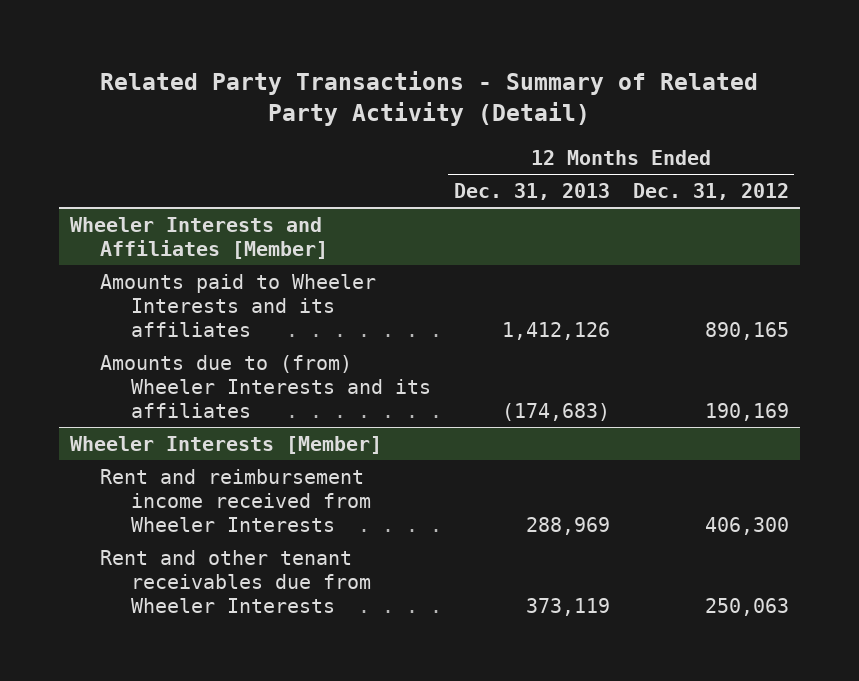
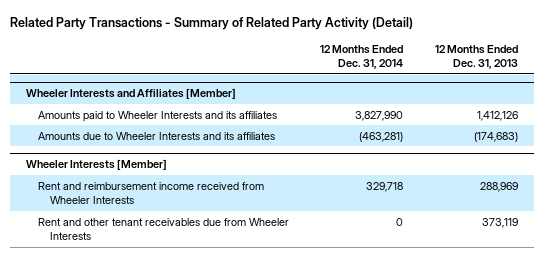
[632,183,789,201] Dec. 31, 2012 -> none
none -> [320,44,404,70] 12 Months Ended Dec. 31, 2014
[100,354,431,418] Amounts due to (from) Wheeler Interests and its affiliates -> [37,131,275,140] Amounts due to Wheeler Interests and its affiliates

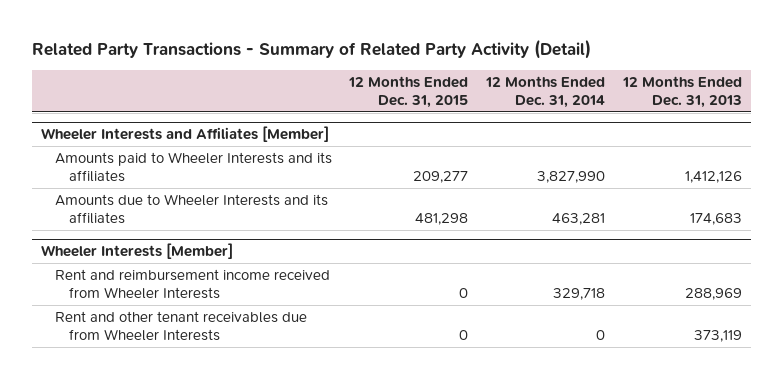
none -> [348,75,469,109] 12 Months Ended Dec. 31, 2015
[359,131,404,142] (463,281) -> [552,213,606,226] 463,281
[474,131,519,142] (174,683) -> [689,213,742,226] 174,683

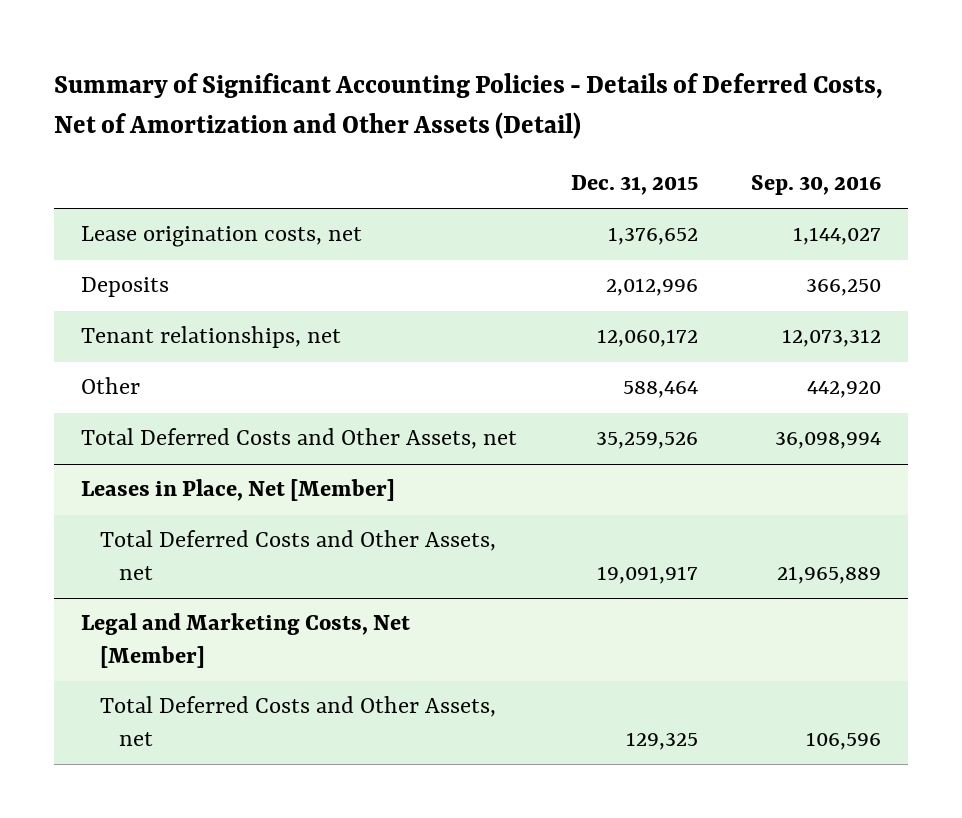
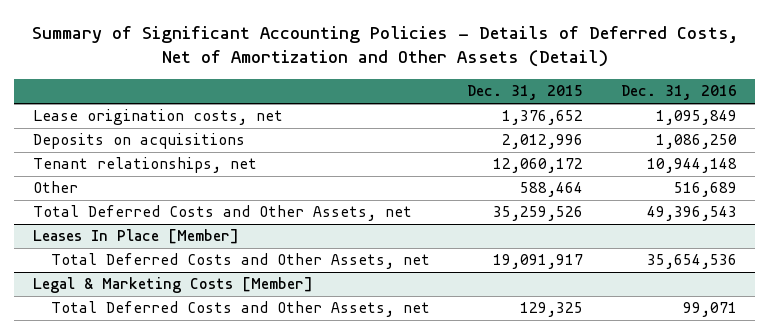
[751,175,882,196] Sep. 30, 2016 -> none
none -> [620,85,737,101] Dec. 31, 2016
[80,277,169,298] Deposits -> [33,133,246,150] Deposits on acquisitions
[80,479,395,502] Leases in Place, Net [Member] -> [33,229,240,245] Leases In Place [Member]
[80,613,410,668] Legal and Marketing Costs, Net [Member] -> [33,277,314,294] Legal & Marketing Costs [Member]

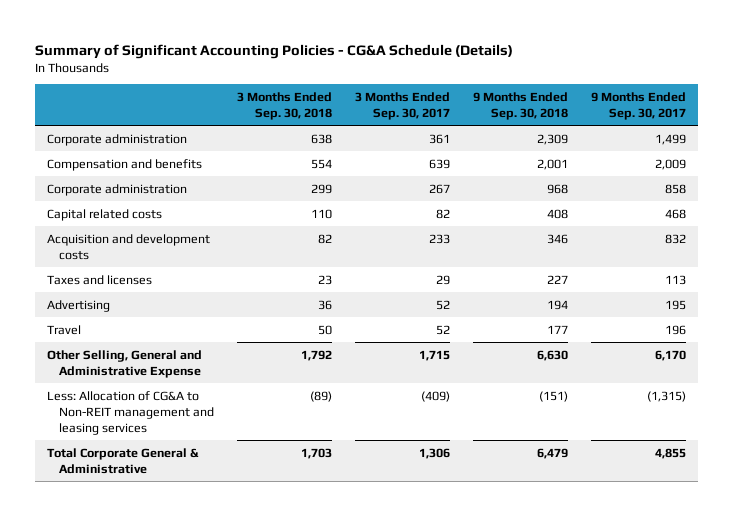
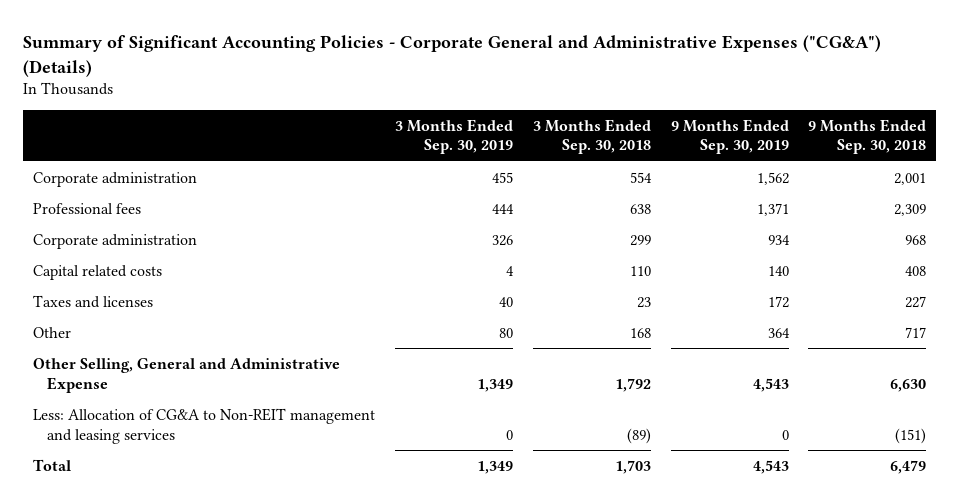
[35,43,514,59] Summary of Significant Accounting Policies - CG&A Schedule (Details) -> [23,34,882,77] Summary of Significant Accounting Policies - Corporate General and Administrative Expenses ("CG&A") (Details)
[355,91,451,120] 3 Months Ended Sep. 30, 2017 -> none
[591,91,687,120] 9 Months Ended Sep. 30, 2017 -> none
none -> [395,118,514,155] 3 Months Ended Sep. 30, 2019
none -> [670,118,789,155] 9 Months Ended Sep. 30, 2019
[47,158,203,171] Compensation and benefits -> none
[311,133,333,144] 638 -> [629,171,652,183] 554
[537,133,569,145] 2,309 -> [894,172,927,185] 2,001
none -> [33,202,142,214] Professional fees
[47,233,211,260] Acquisition and development costs -> none
[47,299,111,312] Advertising -> none
[47,324,82,335] Travel -> none
none -> [33,326,72,338] Other
[47,447,200,474] Total Corporate General & Administrative -> [33,458,72,471] Total

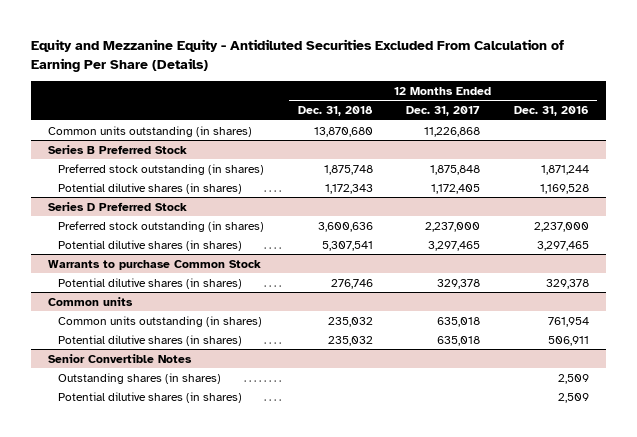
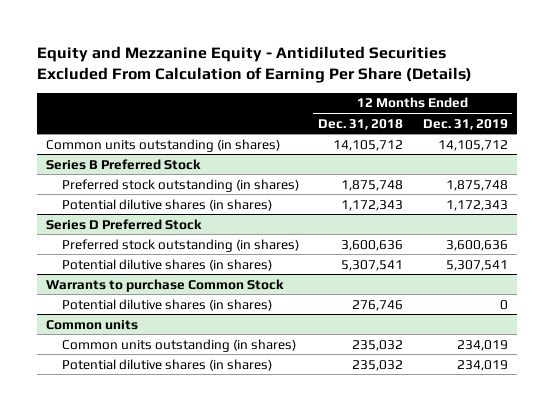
[406,106,481,117] Dec. 31, 2017 -> none
[514,106,590,117] Dec. 31, 2016 -> none
none -> [422,118,508,130] Dec. 31, 2019
[313,126,373,137] 13,870,680 -> [333,139,404,151] 14,105,712
[47,353,192,363] Senior Convertible Notes -> none
[58,372,222,384] Outstanding shares (in shares) -> none
[58,391,243,403] Potential dilutive shares (in shares) -> none

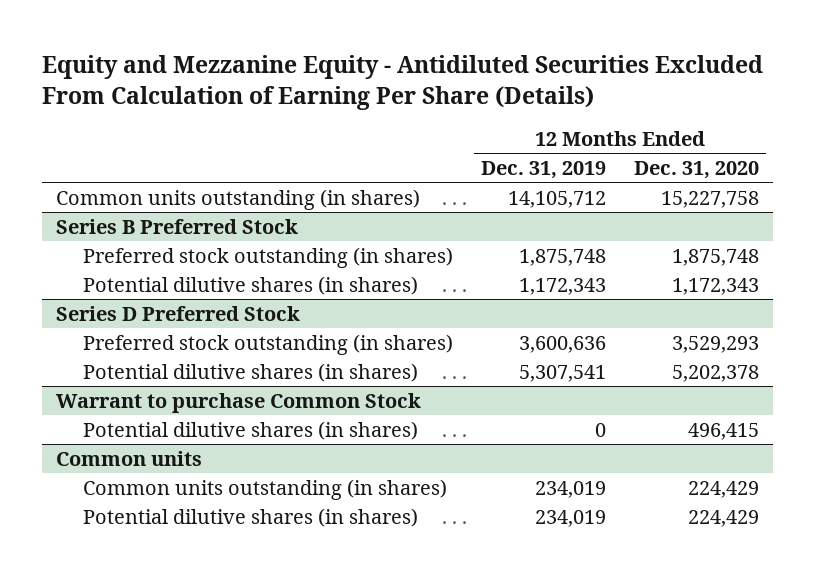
[318,118,404,130] Dec. 31, 2018 -> none
none -> [633,160,759,179] Dec. 31, 2020
[46,278,285,292] Warrants to purchase Common Stock -> [55,392,421,413] Warrant to purchase Common Stock

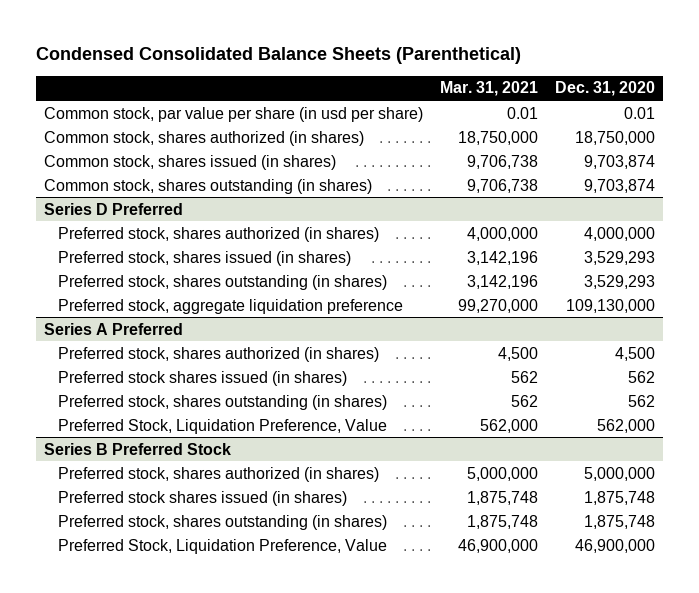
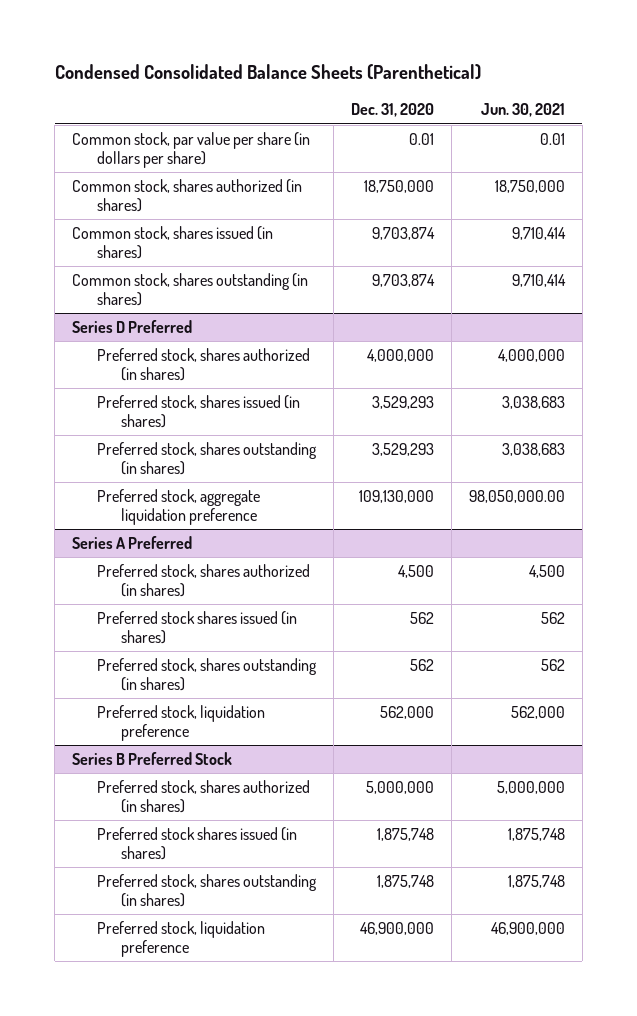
[439,81,538,97] Mar. 31, 2021 -> none
none -> [480,103,565,118] Jun. 30, 2021
[43,106,423,122] Common stock, par value per share (in usd per share) -> [72,131,311,168] Common stock, par value per share (in dollars per share)
[58,418,388,434] Preferred Stock, Liquidation Preference, Value -> [96,704,265,741] Preferred stock, liquidation preference
[58,538,388,554] Preferred Stock, Liquidation Preference, Value -> [96,920,265,957] Preferred stock, liquidation preference

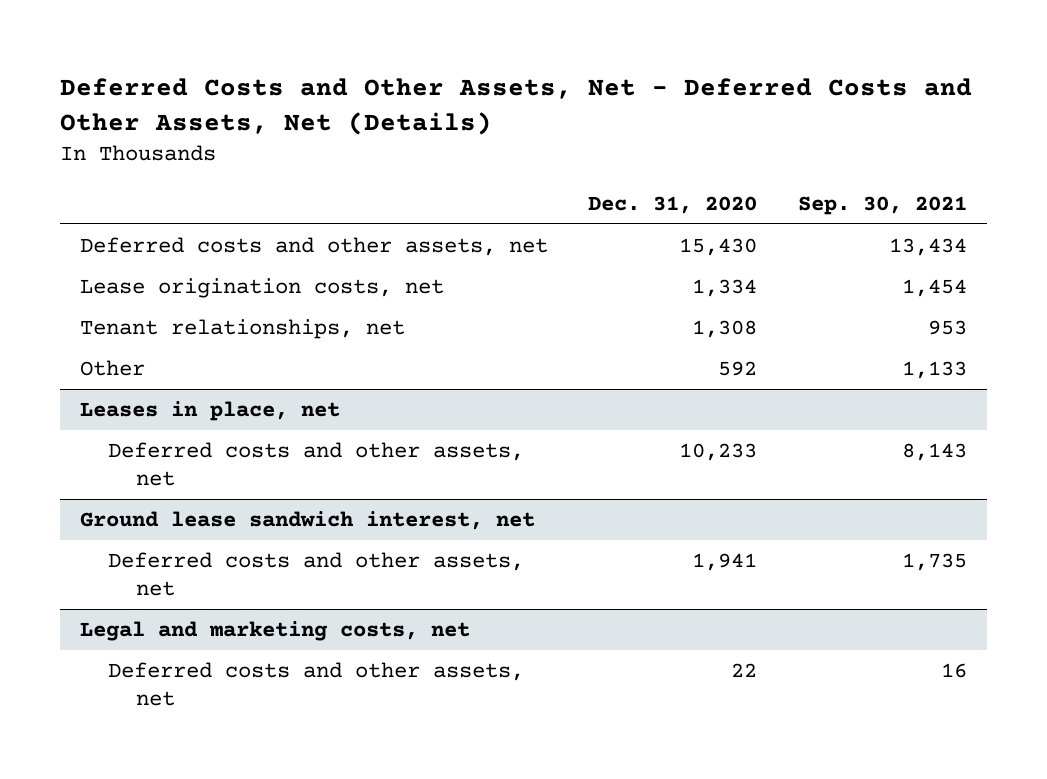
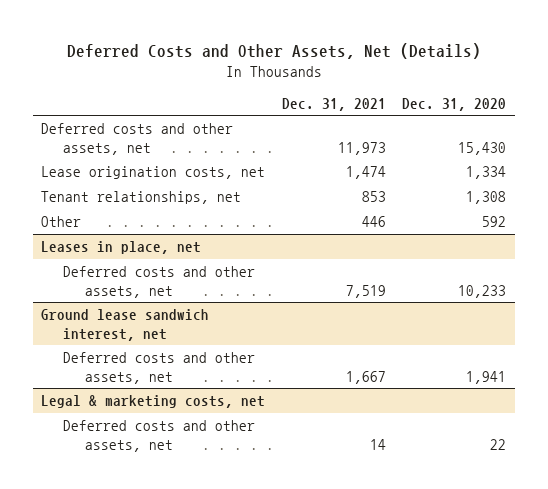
[59,77,972,136] Deferred Costs and Other Assets, Net - Deferred Costs and Other Assets, Net (Details) -> [66,42,481,59] Deferred Costs and Other Assets, Net (Details)
[797,195,967,215] Sep. 30, 2021 -> none
none -> [281,97,386,111] Dec. 31, 2021
[80,620,471,641] Legal and marketing costs, net -> [41,394,266,408] Legal & marketing costs, net

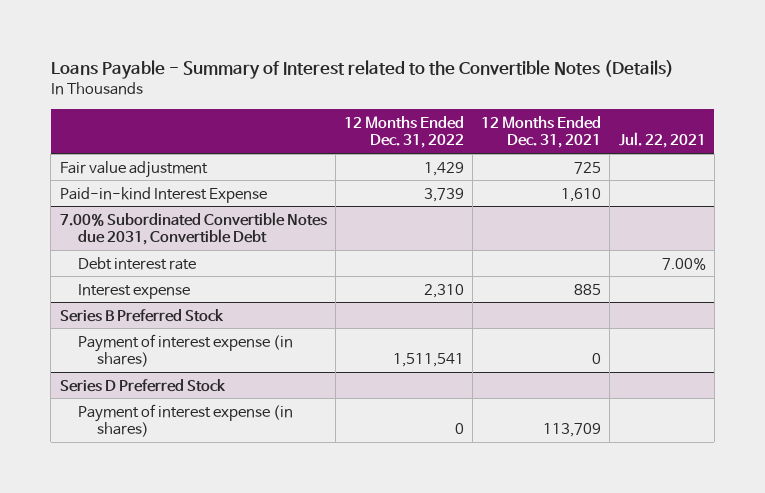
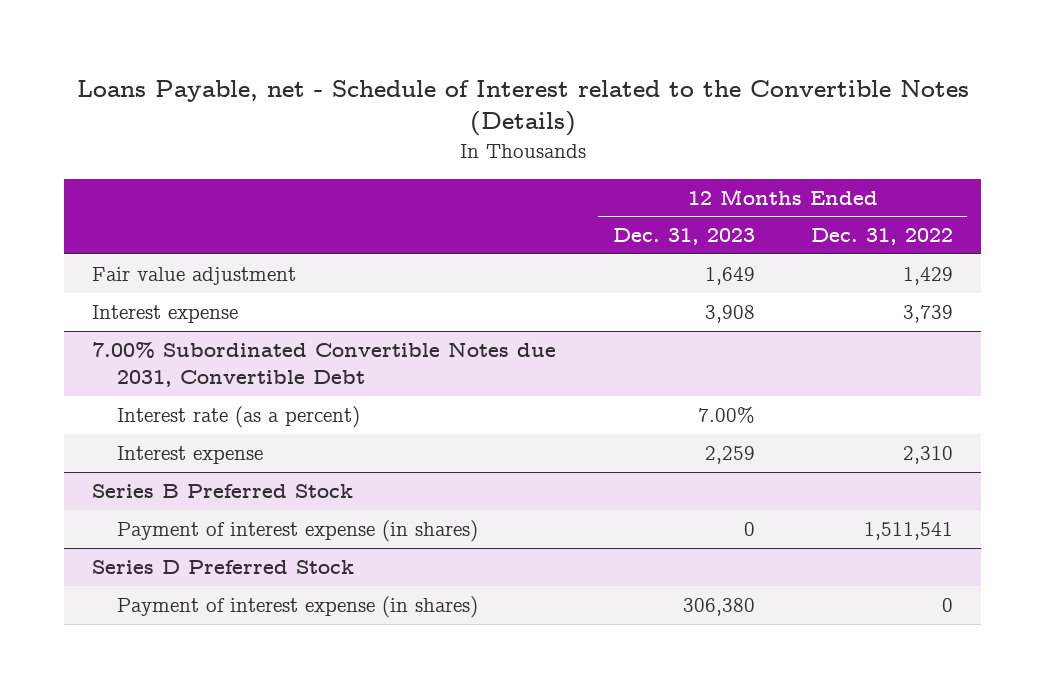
[50,60,674,80] Loans Payable - Summary of Interest related to the Convertible Notes (Details) -> [76,79,969,137] Loans Payable, net - Schedule of Interest related to the Convertible Notes (Details)
[481,116,602,149] 12 Months Ended Dec. 31, 2021 -> none
[618,132,706,149] Jul. 22, 2021 -> none
none -> [612,228,755,246] Dec. 31, 2023
[59,186,267,203] Paid-in-kind Interest Expense -> [92,305,239,324] Interest expense
[78,256,197,270] Debt interest rate -> [117,406,361,429] Interest rate (as a percent)

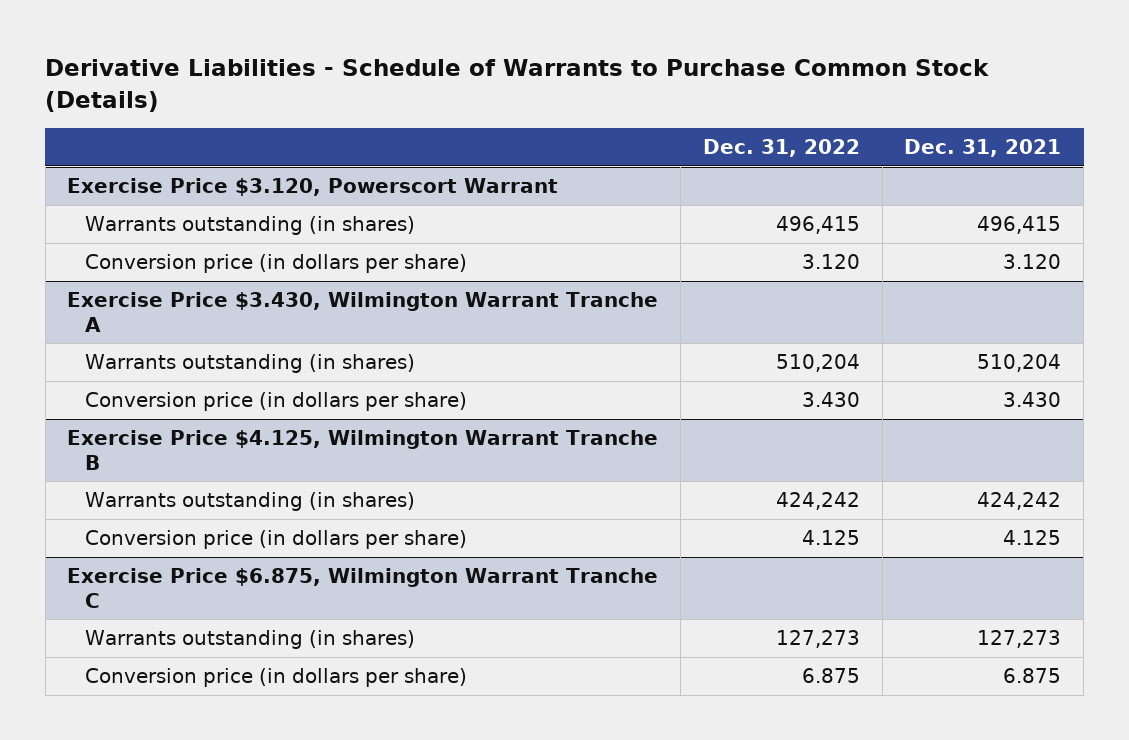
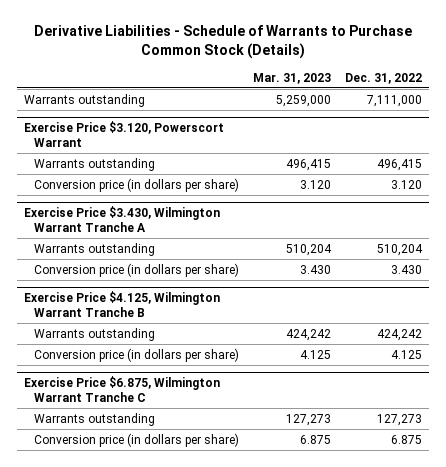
[904,139,1062,158] Dec. 31, 2021 -> none
none -> [253,72,332,84] Mar. 31, 2023
none -> [24,93,146,107] Warrants outstanding
[85,216,416,236] Warrants outstanding (in shares) -> [34,157,156,171] Warrants outstanding
[85,354,416,374] Warrants outstanding (in shares) -> [34,242,156,256] Warrants outstanding
[85,492,416,512] Warrants outstanding (in shares) -> [34,327,156,341] Warrants outstanding
[85,630,416,650] Warrants outstanding (in shares) -> [34,412,156,426] Warrants outstanding

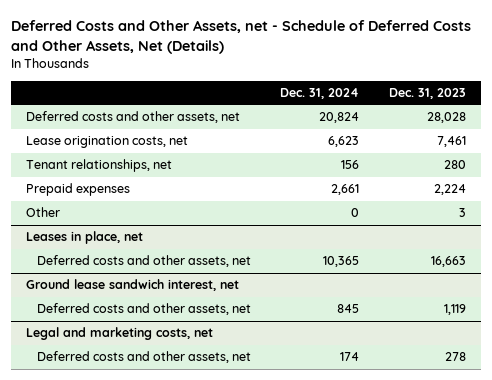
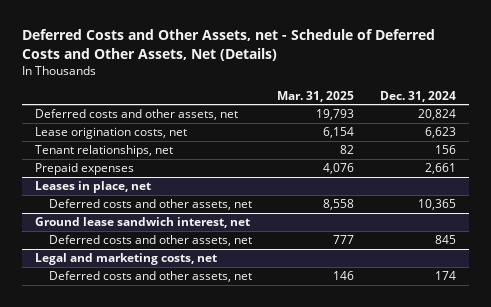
[389,88,467,100] Dec. 31, 2023 -> none
none -> [277,90,355,102] Mar. 31, 2025
[26,207,61,218] Other -> none

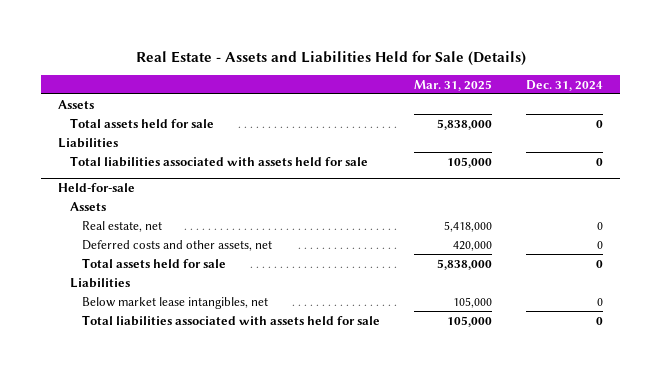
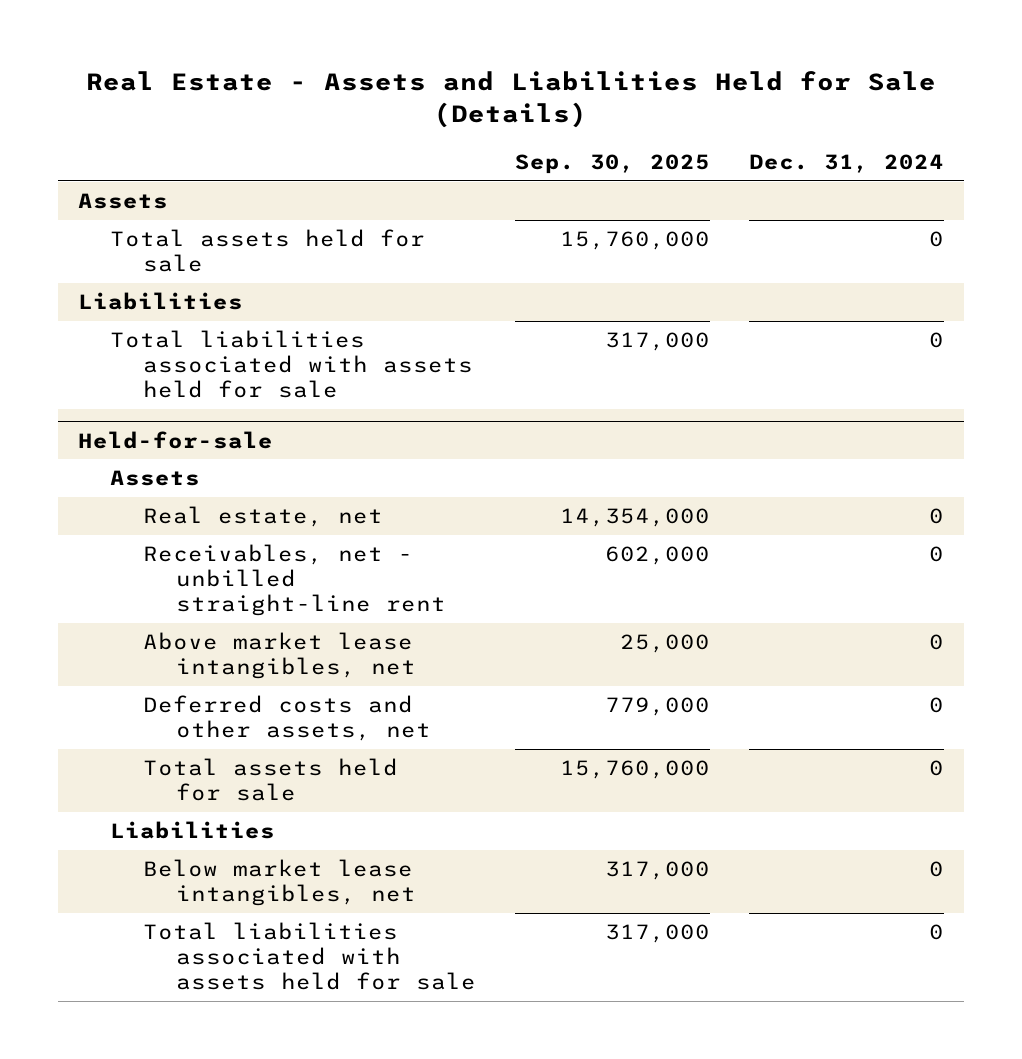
[413,79,492,91] Mar. 31, 2025 -> none
none -> [515,153,711,174] Sep. 30, 2025
none -> [143,544,447,616] Receivables, net - unbilled straight-line rent
none -> [143,632,417,680] Above market lease intangibles, net

